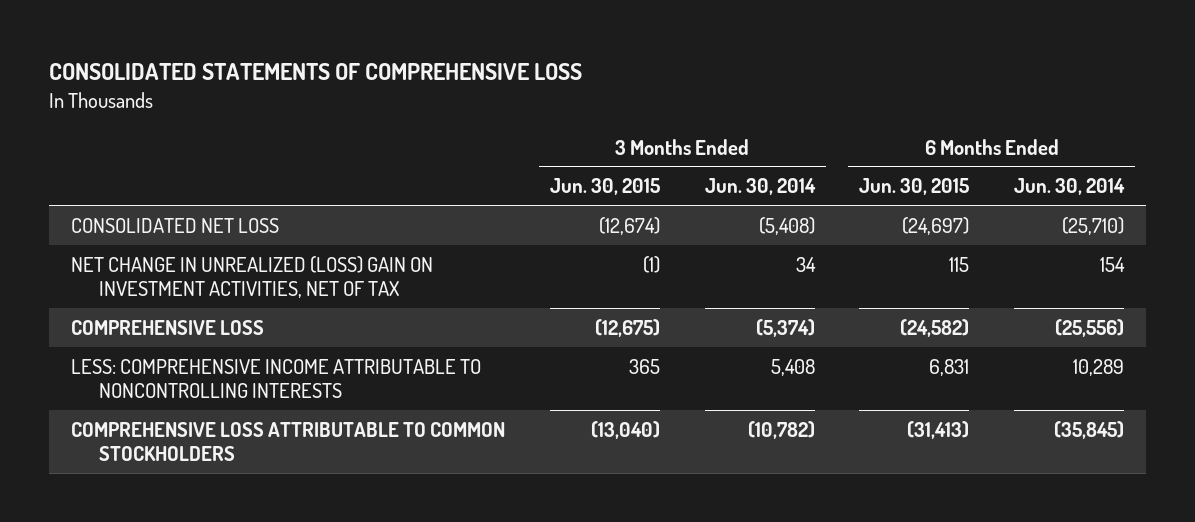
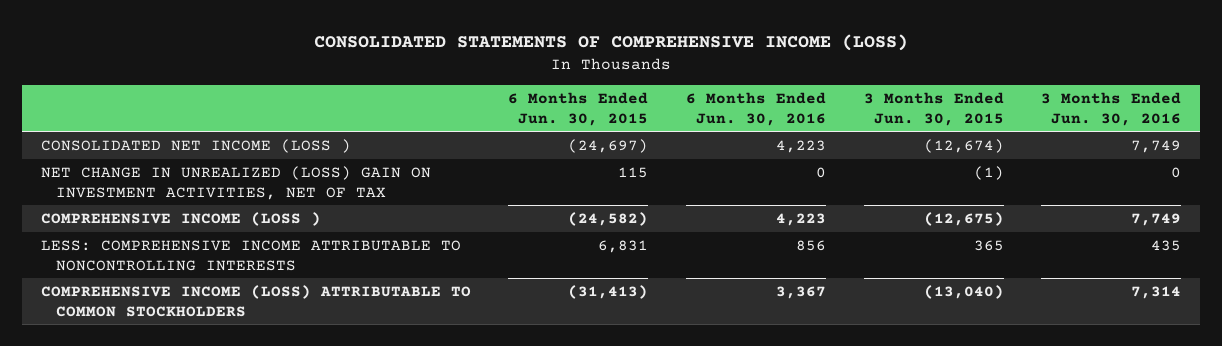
[48,63,582,81] CONSOLIDATED STATEMENTS OF COMPREHENSIVE LOSS -> [313,33,908,51] CONSOLIDATED STATEMENTS OF COMPREHENSIVE INCOME (LOSS)
[704,178,816,196] Jun. 30, 2014 -> none
[1013,178,1125,196] Jun. 30, 2014 -> none
none -> [685,91,826,126] 6 Months Ended Jun. 30, 2016
none -> [1041,91,1182,126] 3 Months Ended Jun. 30, 2016
[71,217,280,233] CONSOLIDATED NET LOSS -> [40,138,351,153] CONSOLIDATED NET INCOME (LOSS )
[71,319,265,335] COMPREHENSIVE LOSS -> [40,211,321,226] COMPREHENSIVE INCOME (LOSS )
[71,421,506,461] COMPREHENSIVE LOSS ATTRIBUTABLE TO COMMON STOCKHOLDERS -> [40,284,471,317] COMPREHENSIVE INCOME (LOSS) ATTRIBUTABLE TO COMMON STOCKHOLDERS

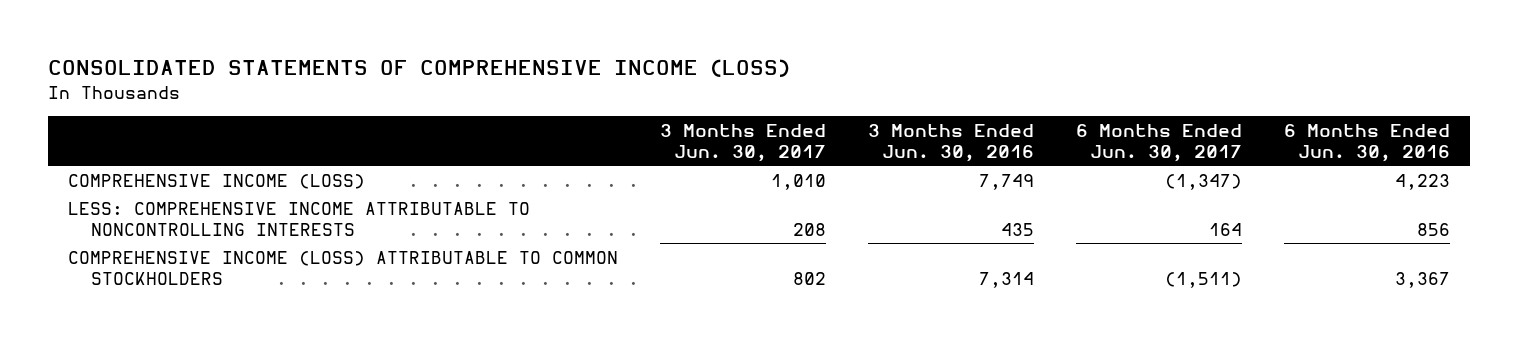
[508,91,649,126] 6 Months Ended Jun. 30, 2015 -> none
[863,91,1004,126] 3 Months Ended Jun. 30, 2015 -> none
none -> [660,123,827,162] 3 Months Ended Jun. 30, 2017
none -> [1075,123,1242,162] 6 Months Ended Jun. 30, 2017
[40,138,351,153] CONSOLIDATED NET INCOME (LOSS ) -> none
[40,165,431,200] NET CHANGE IN UNREALIZED (LOSS) GAIN ON INVESTMENT ACTIVITIES, NET OF TAX -> none
[40,211,321,226] COMPREHENSIVE INCOME (LOSS ) -> [68,173,366,189] COMPREHENSIVE INCOME (LOSS)

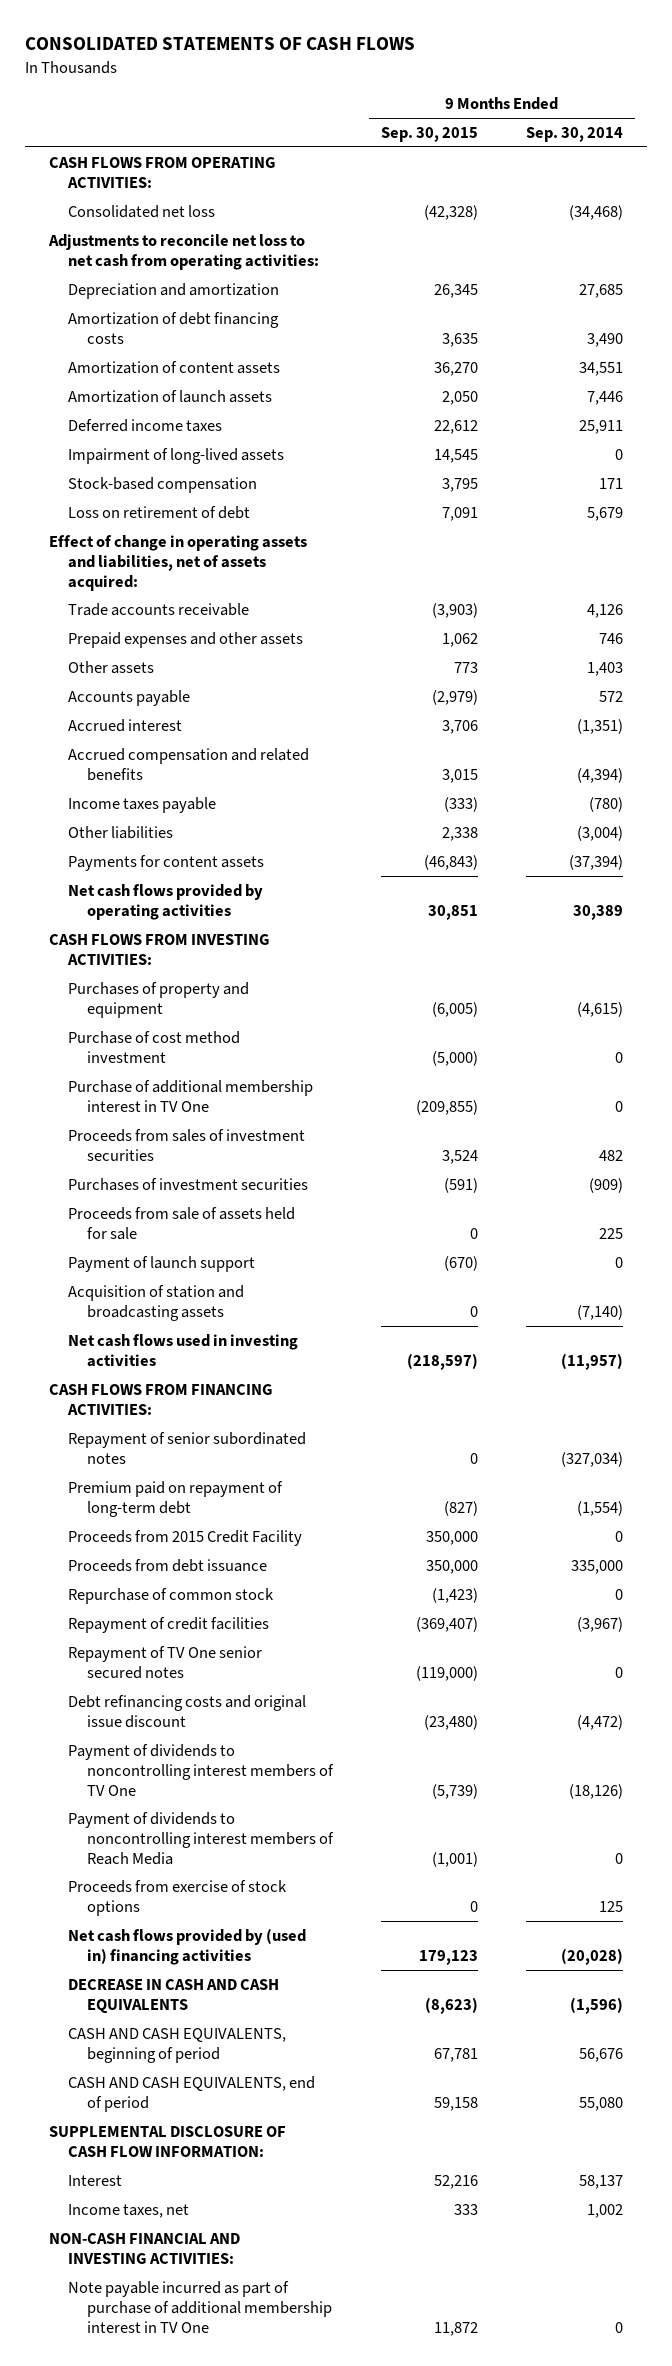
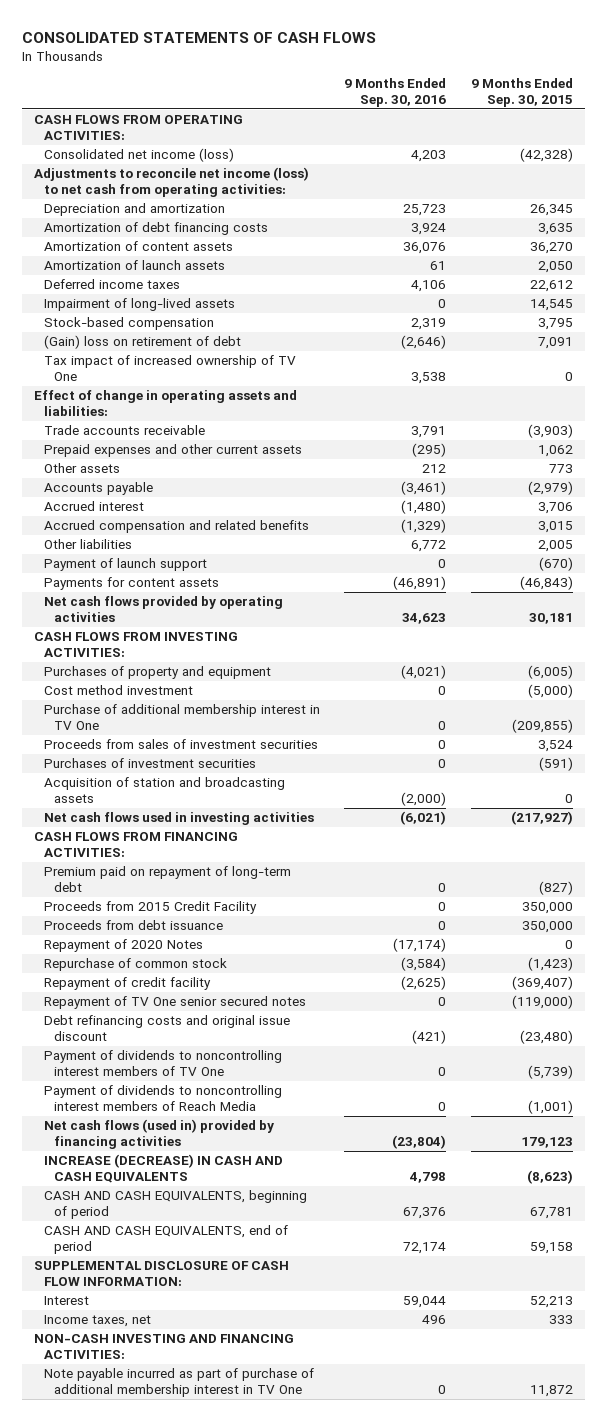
[526,127,624,143] Sep. 30, 2014 -> none
none -> [344,78,447,107] 9 Months Ended Sep. 30, 2016
[67,204,215,218] Consolidated net loss -> [43,148,234,163] Consolidated net income (loss)
[47,233,319,270] Adjustments to reconcile net loss to net cash from operating activities: -> [34,167,310,197] Adjustments to reconcile net income (loss) to net cash from operating activities:
[67,505,250,519] Loss on retirement of debt -> [43,335,241,350] (Gain) loss on retirement of debt
none -> [43,355,296,381] Tax impact of increased ownership of TV One
[48,534,307,591] Effect of change in operating assets and liabilities, net of assets acquired: -> [34,390,298,416] Effect of change in operating assets and liabilities:
[67,631,303,648] Prepaid expenses and other assets -> [43,444,302,458] Prepaid expenses and other current assets
[67,796,216,813] Income taxes payable -> none
[442,826,479,841] 2,338 -> [537,540,573,553] 2,005
[67,1255,255,1272] Payment of launch support -> [43,558,207,572] Payment of launch support
[428,904,479,920] 30,851 -> [528,612,573,624] 30,181
[67,1030,240,1063] Purchase of cost method investment -> [43,685,193,696] Cost method investment
[67,1206,295,1240] Proceeds from sale of assets held for sale -> none
[407,1352,479,1370] (218,597) -> [510,811,573,826] (217,927)
[67,1431,306,1464] Repayment of senior subordinated notes -> none
none -> [43,939,203,953] Repayment of 2020 Notes
[67,1616,269,1633] Repayment of credit facilities -> [43,977,211,991] Repayment of credit facility
[67,1879,287,1916] Proceeds from exercise of stock options -> none
[67,1927,306,1965] Net cash flows provided by (used in) financing activities -> [43,1119,274,1149] Net cash flows (used in) provided by financing activities
[67,1978,279,2013] DECREASE IN CASH AND CASH EQUIVALENTS -> [43,1154,283,1183] INCREASE (DECREASE) IN CASH AND CASH EQUIVALENTS
[434,2174,479,2189] 52,216 -> [529,1296,573,1309] 52,213
[48,2232,240,2264] NON-CASH FINANCIAL AND INVESTING ACTIVITIES: -> [34,1334,295,1359] NON-CASH INVESTING AND FINANCING ACTIVITIES:

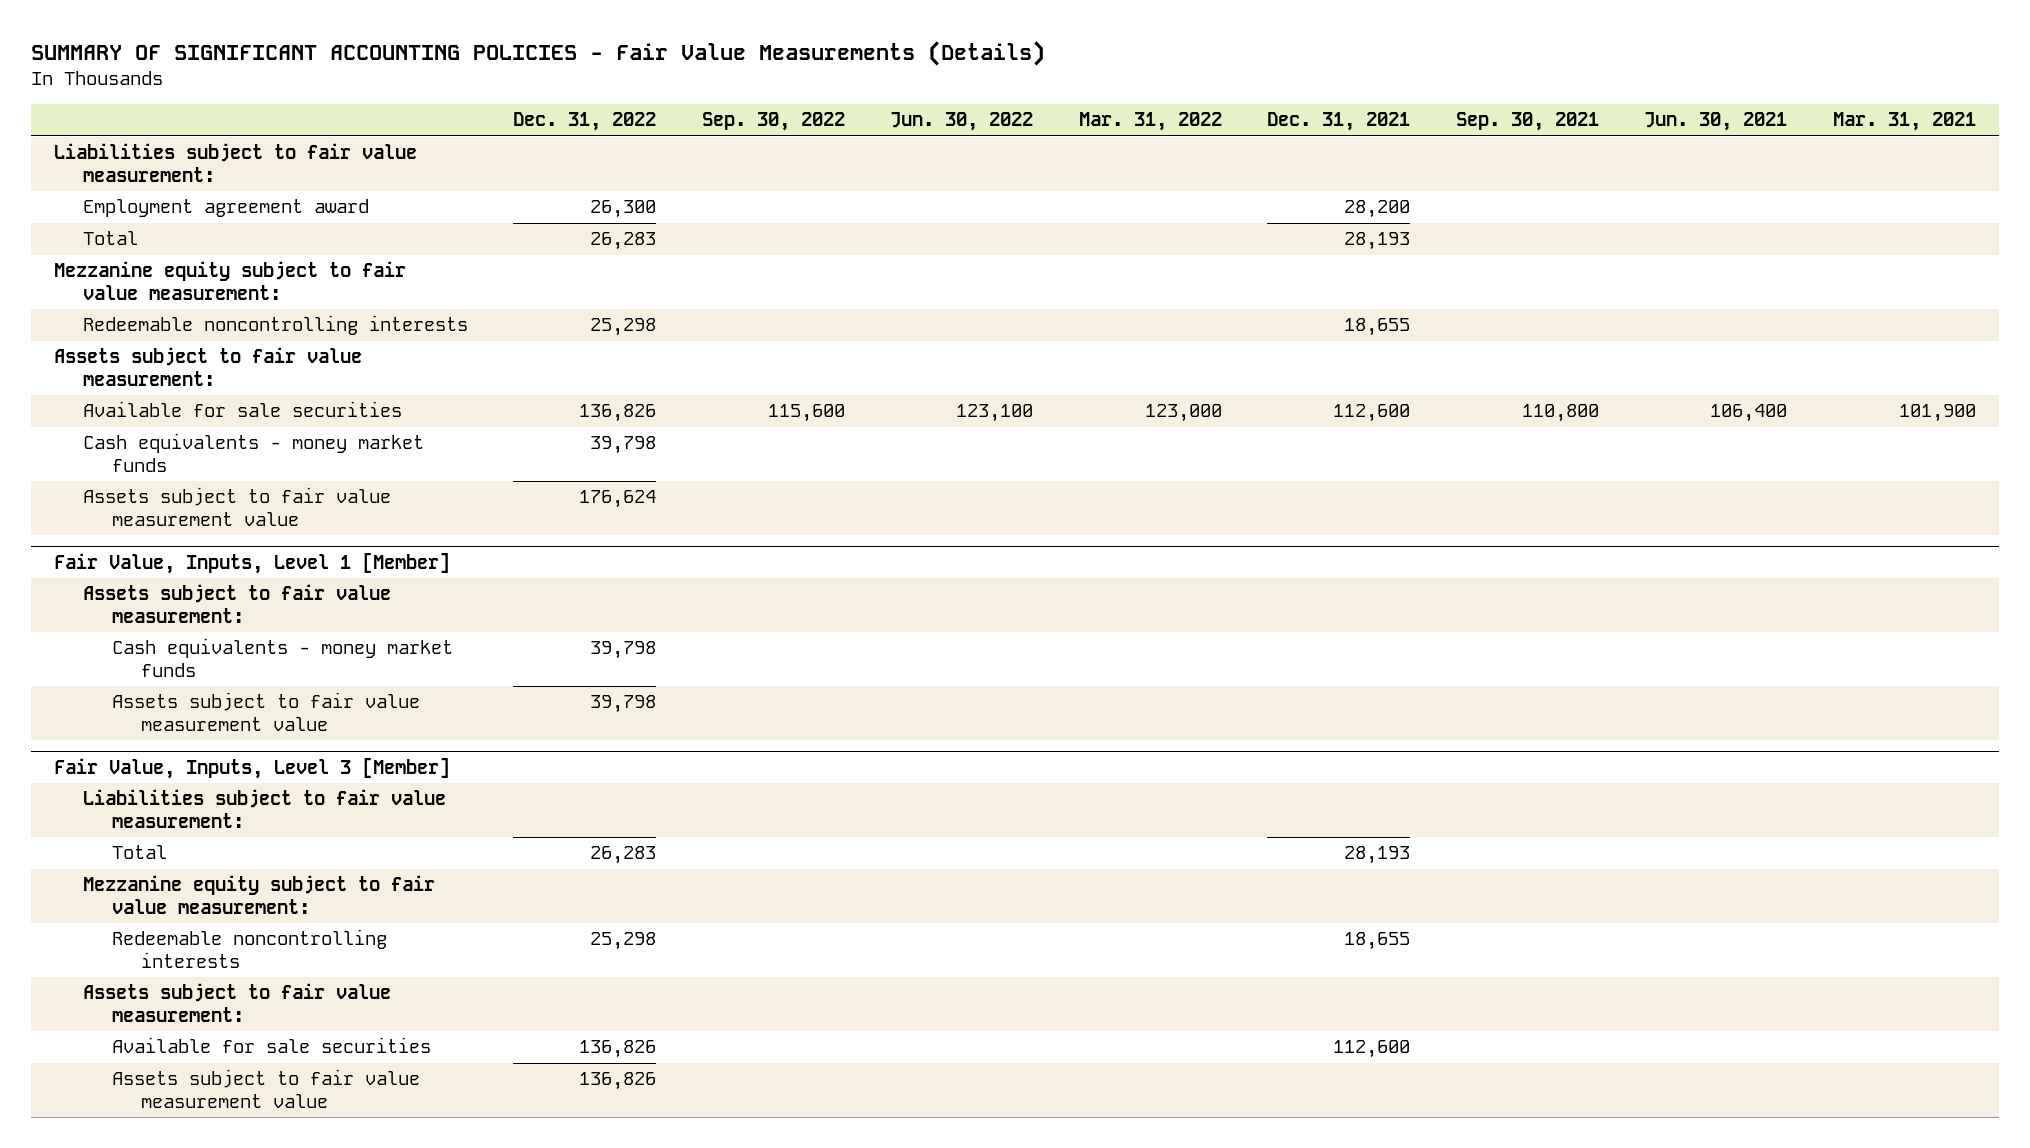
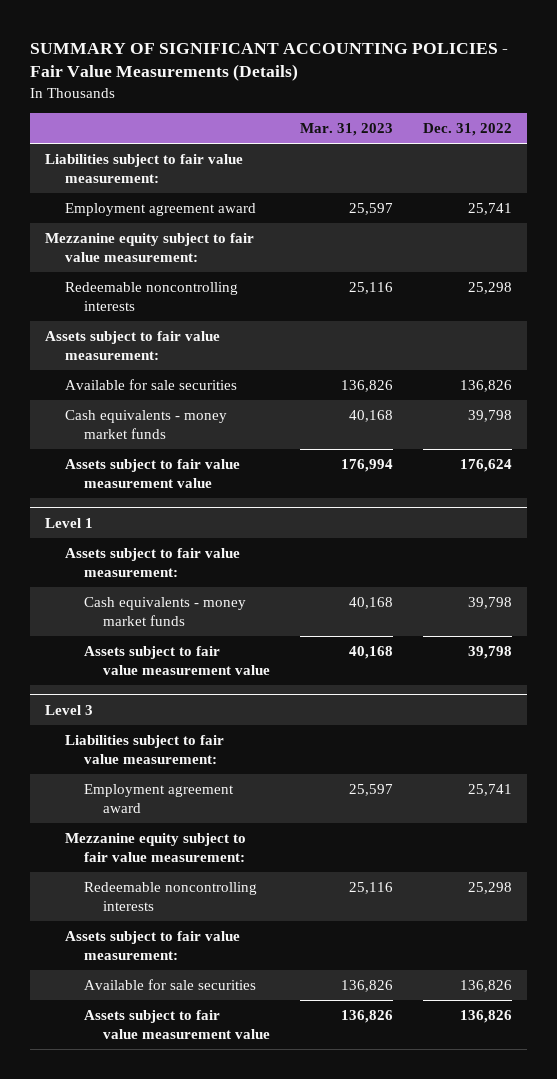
[701,112,845,132] Sep. 30, 2022 -> none
[890,112,1034,132] Jun. 30, 2022 -> none
[1078,112,1222,132] Mar. 31, 2022 -> none
[1267,112,1411,132] Dec. 31, 2021 -> none
[1455,112,1599,132] Sep. 30, 2021 -> none
[1644,112,1788,132] Jun. 30, 2021 -> none
[1832,112,1976,132] Mar. 31, 2021 -> none
none -> [299,122,393,136] Mar. 31, 2023
[82,231,138,246] Total -> none
[590,200,657,219] 26,300 -> [467,203,512,216] 25,741
[53,552,450,574] Fair Value, Inputs, Level 1 [Member] -> [45,517,94,528] Level 1
[53,757,450,779] Fair Value, Inputs, Level 3 [Member] -> [45,704,94,715] Level 3
[111,845,167,860] Total -> none
none -> [83,784,234,813] Employment agreement award

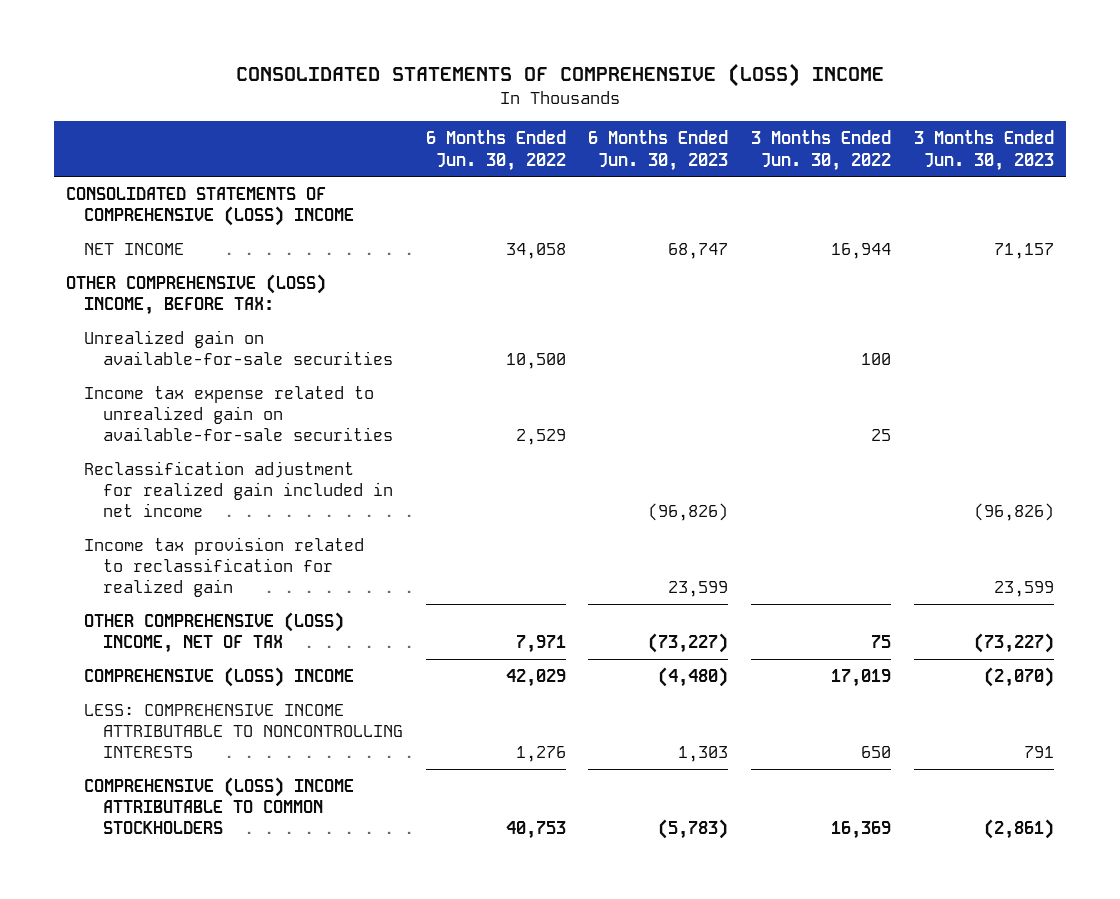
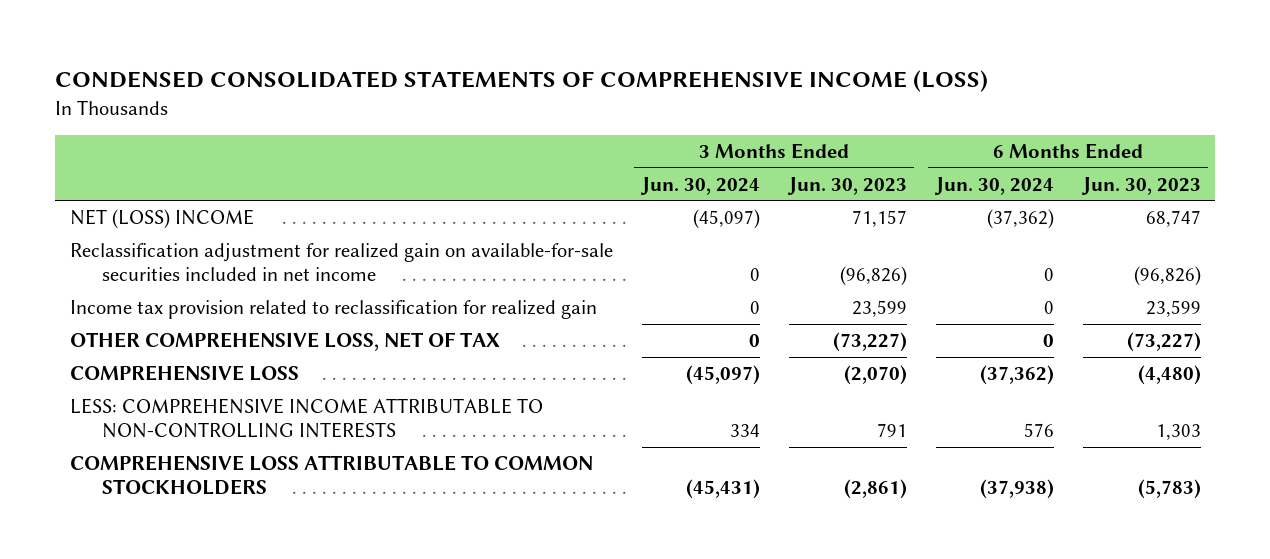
[236,63,885,88] CONSOLIDATED STATEMENTS OF COMPREHENSIVE (LOSS) INCOME -> [55,69,989,92] CONDENSED CONSOLIDATED STATEMENTS OF COMPREHENSIVE INCOME (LOSS)
[425,130,566,171] 6 Months Ended Jun. 30, 2022 -> none
[751,130,892,171] 3 Months Ended Jun. 30, 2022 -> none
none -> [639,176,760,195] Jun. 30, 2024
none -> [933,176,1054,195] Jun. 30, 2024
[65,186,355,227] CONSOLIDATED STATEMENTS OF COMPREHENSIVE (LOSS) INCOME -> none
[65,273,326,316] OTHER COMPREHENSIVE (LOSS) INCOME, BEFORE TAX: -> none
[84,329,393,366] Unrealized gain on available-for-sale securities -> none
[84,385,393,442] Income tax expense related to unrealized gain on available-for-sale securities -> none
[84,242,185,255] NET INCOME -> [69,208,254,229] NET (LOSS) INCOME
[84,460,393,518] Reclassification adjustment for realized gain included in net income -> [69,242,613,282] Reclassification adjustment for realized gain on available-for-sale securities included in net income
[84,611,345,654] OTHER COMPREHENSIVE (LOSS) INCOME, NET OF TAX -> [69,331,500,351] OTHER COMPREHENSIVE LOSS, NET OF TAX
[84,666,355,687] COMPREHENSIVE (LOSS) INCOME -> [69,364,299,381] COMPREHENSIVE LOSS
[84,703,403,759] LESS: COMPREHENSIVE INCOME ATTRIBUTABLE TO NONCONTROLLING INTERESTS -> [69,397,543,439] LESS: COMPREHENSIVE INCOME ATTRIBUTABLE TO NON-CONTROLLING INTERESTS
[84,776,355,835] COMPREHENSIVE (LOSS) INCOME ATTRIBUTABLE TO COMMON STOCKHOLDERS -> [69,454,593,496] COMPREHENSIVE LOSS ATTRIBUTABLE TO COMMON STOCKHOLDERS

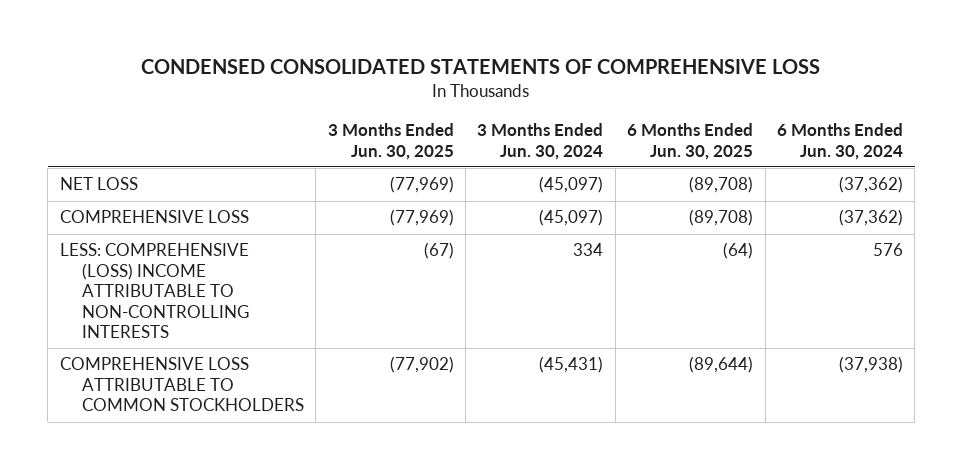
[55,69,989,92] CONDENSED CONSOLIDATED STATEMENTS OF COMPREHENSIVE INCOME (LOSS) -> [141,59,821,75] CONDENSED CONSOLIDATED STATEMENTS OF COMPREHENSIVE LOSS
[786,176,907,195] Jun. 30, 2023 -> none
[1080,176,1201,195] Jun. 30, 2023 -> none
none -> [327,123,454,160] 3 Months Ended Jun. 30, 2025
none -> [627,123,754,160] 6 Months Ended Jun. 30, 2025
[69,242,613,282] Reclassification adjustment for realized gain on available-for-sale securities included in net income -> none
[69,299,597,319] Income tax provision related to reclassification for realized gain -> none
[69,331,500,351] OTHER COMPREHENSIVE LOSS, NET OF TAX -> none
[69,208,254,229] NET (LOSS) INCOME -> [59,177,138,191] NET LOSS
[69,397,543,439] LESS: COMPREHENSIVE INCOME ATTRIBUTABLE TO NON-CONTROLLING INTERESTS -> [59,243,249,339] LESS: COMPREHENSIVE (LOSS) INCOME ATTRIBUTABLE TO NON-CONTROLLING INTERESTS

